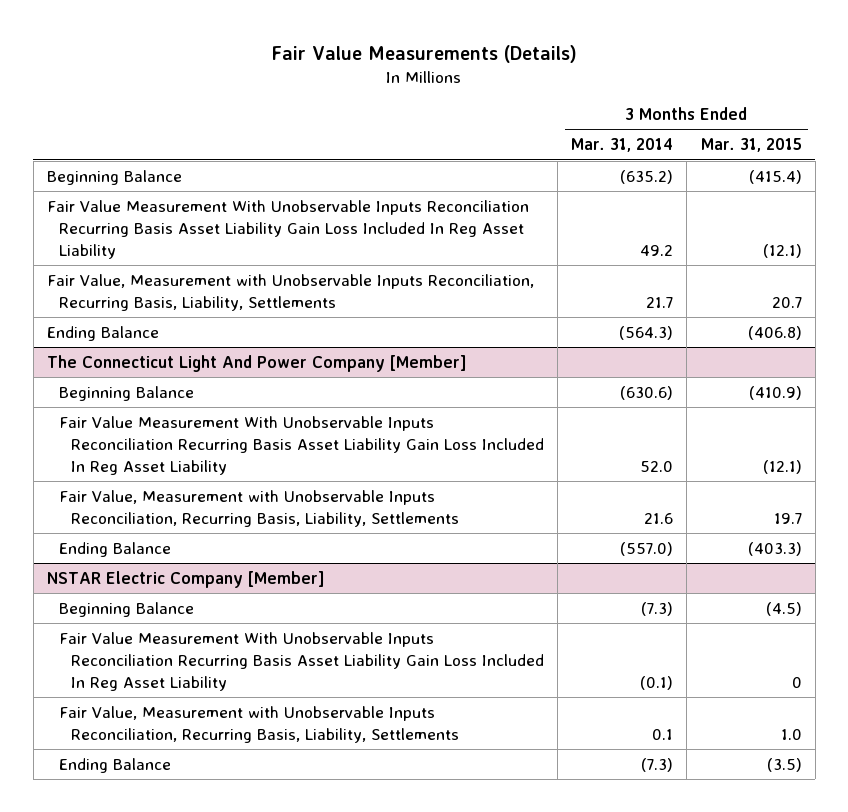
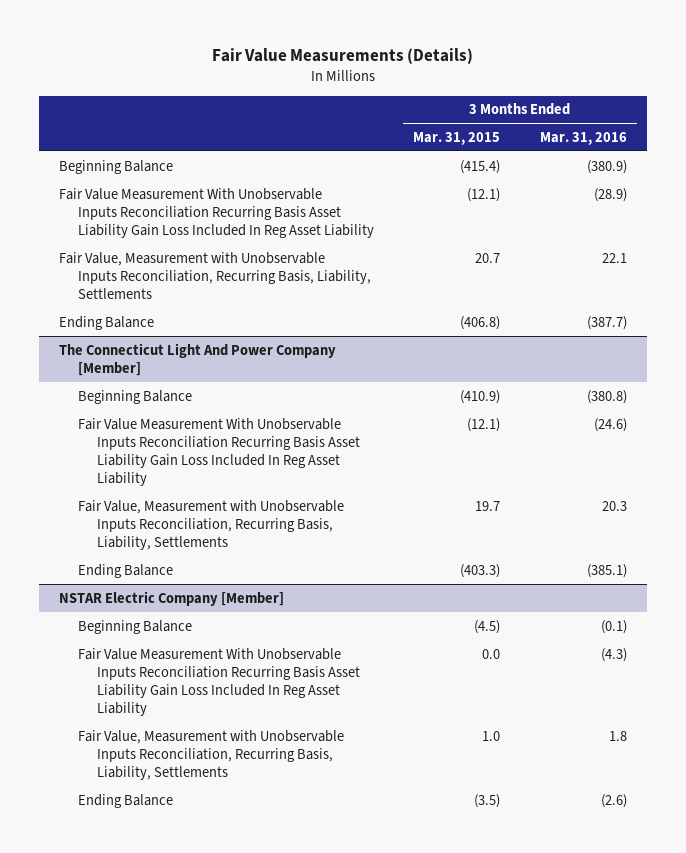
[571,138,674,153] Mar. 31, 2014 -> none
none -> [540,131,628,145] Mar. 31, 2016
[791,676,802,688] 0 -> [482,648,501,659] 0.0

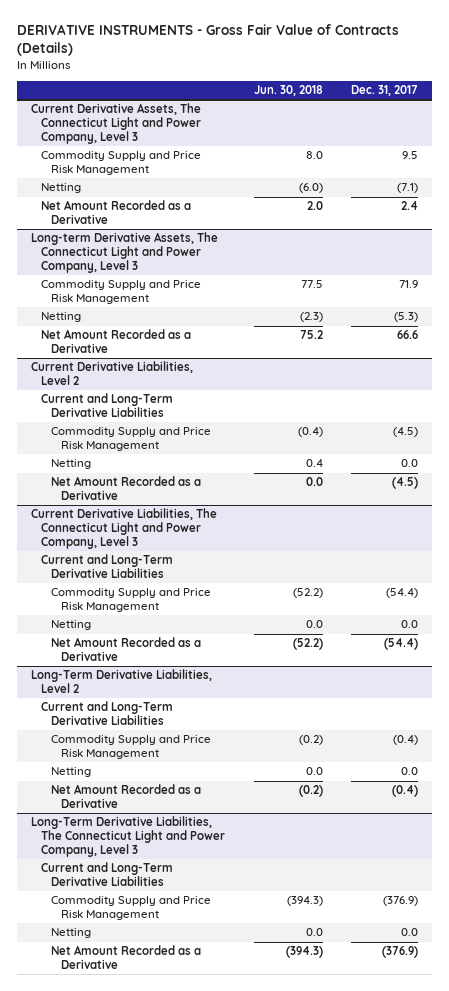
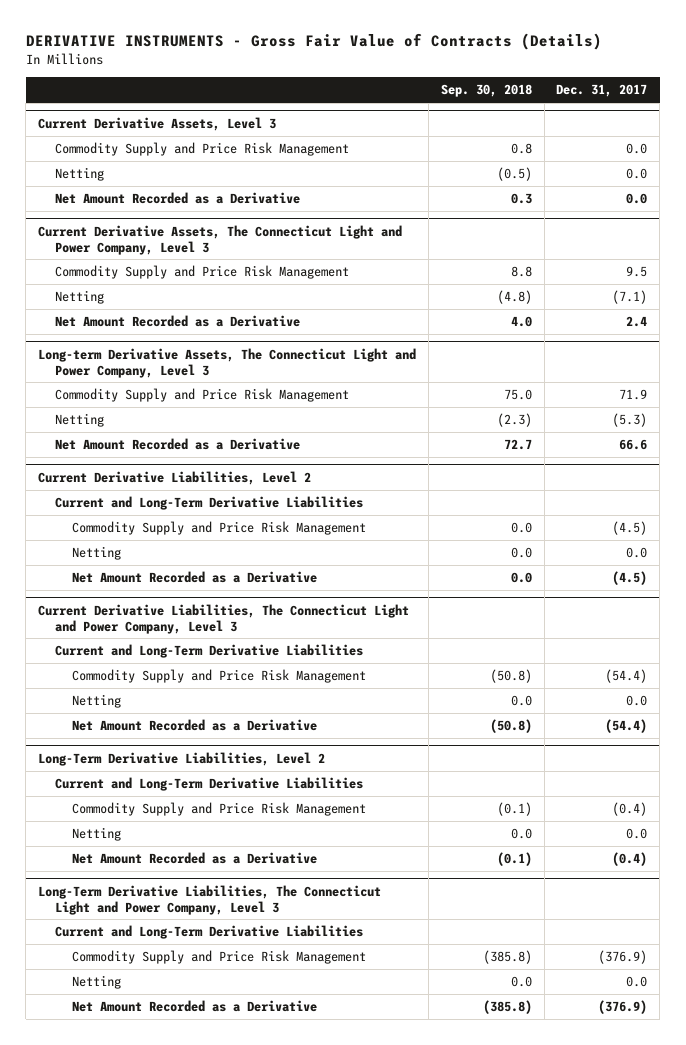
[253,85,323,97] Jun. 30, 2018 -> none
none -> [440,84,532,98] Sep. 30, 2018
none -> [38,116,277,131] Current Derivative Assets, Level 3
none -> [55,141,350,156] Commodity Supply and Price Risk Management
none -> [55,166,105,181] Netting
none -> [55,191,301,204] Net Amount Recorded as a Derivative

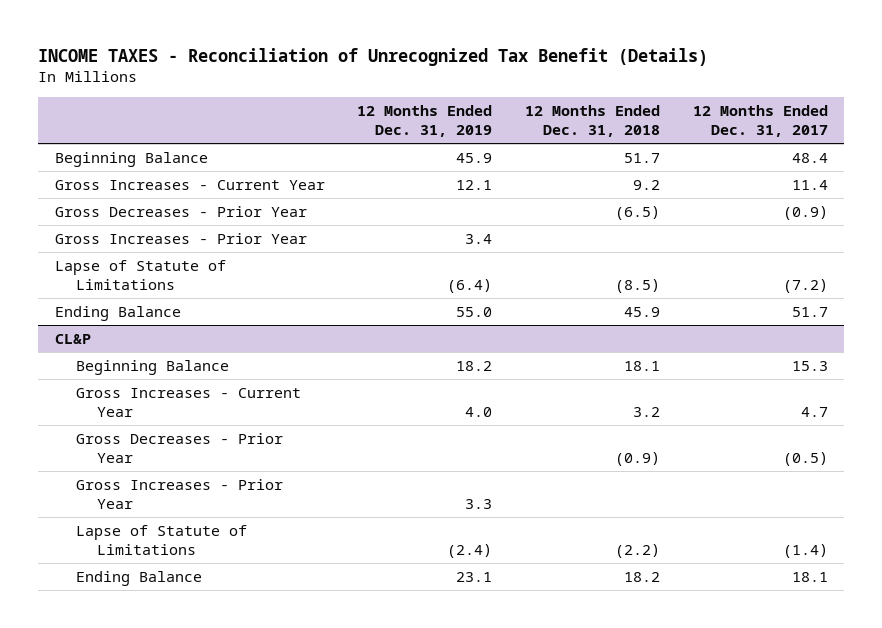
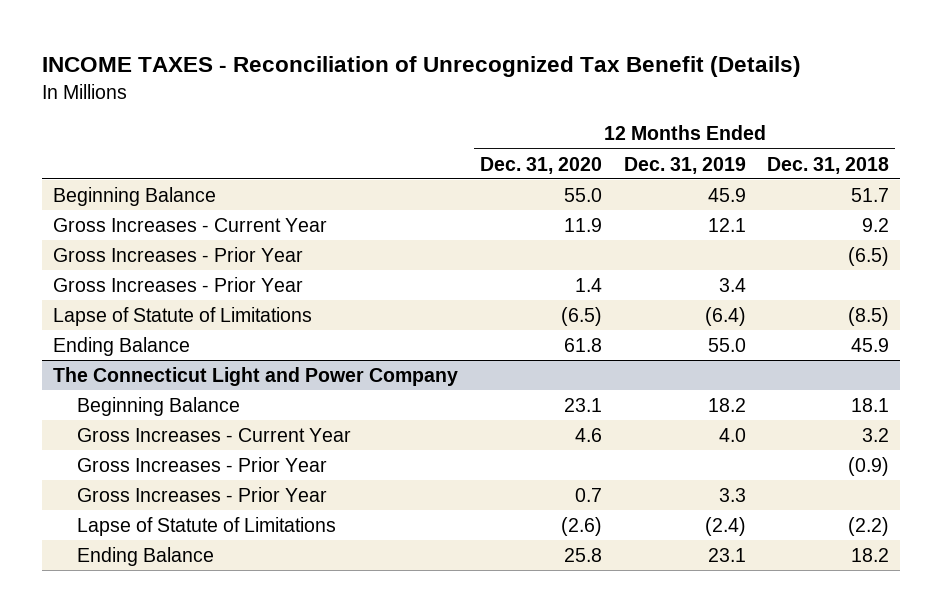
[692,104,828,137] 12 Months Ended Dec. 31, 2017 -> none
none -> [479,156,602,174] Dec. 31, 2020
[54,205,307,217] Gross Decreases - Prior Year -> [52,246,303,262] Gross Increases - Prior Year
[54,333,91,344] CL&P -> [52,366,458,386] The Connecticut Light and Power Company
[75,432,283,464] Gross Decreases - Prior Year -> [76,456,327,472] Gross Increases - Prior Year

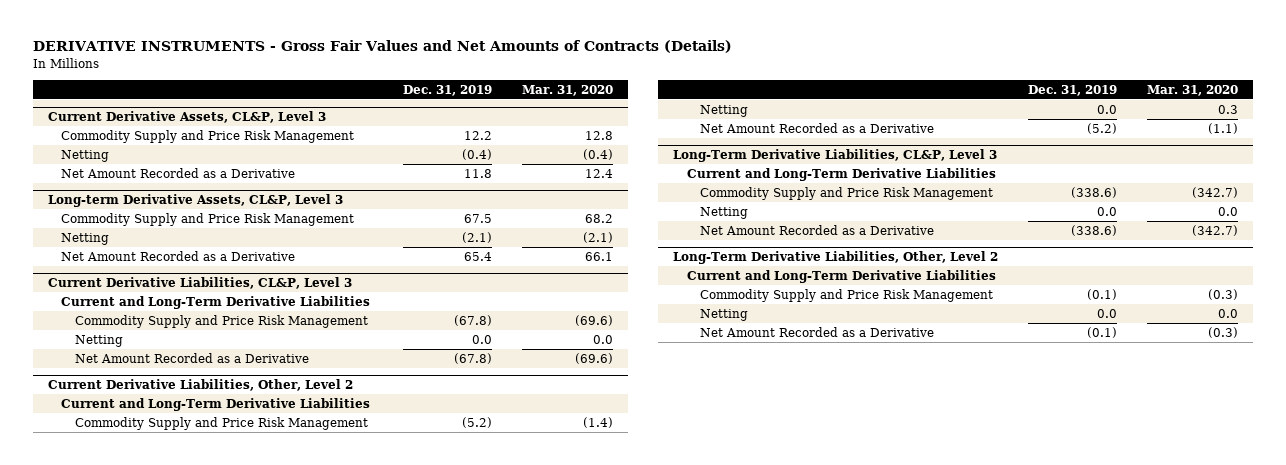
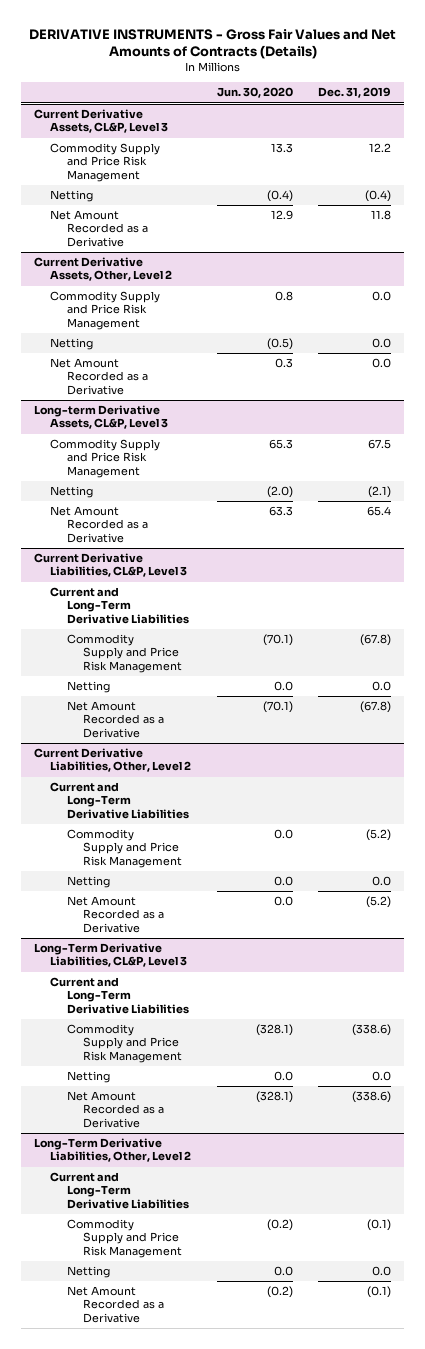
[521,84,613,96] Mar. 31, 2020 -> none
none -> [216,87,293,99] Jun. 30, 2020
none -> [33,257,173,282] Current Derivative Assets, Other, Level 2
none -> [50,291,161,330] Commodity Supply and Price Risk Management
none -> [50,338,94,351] Netting
none -> [50,358,148,395] Net Amount Recorded as a Derivative

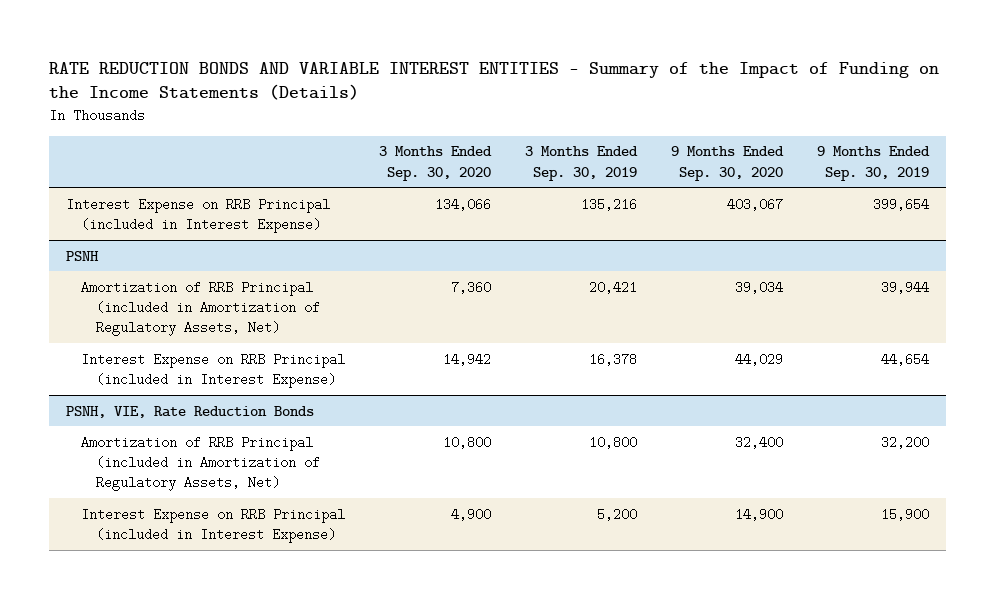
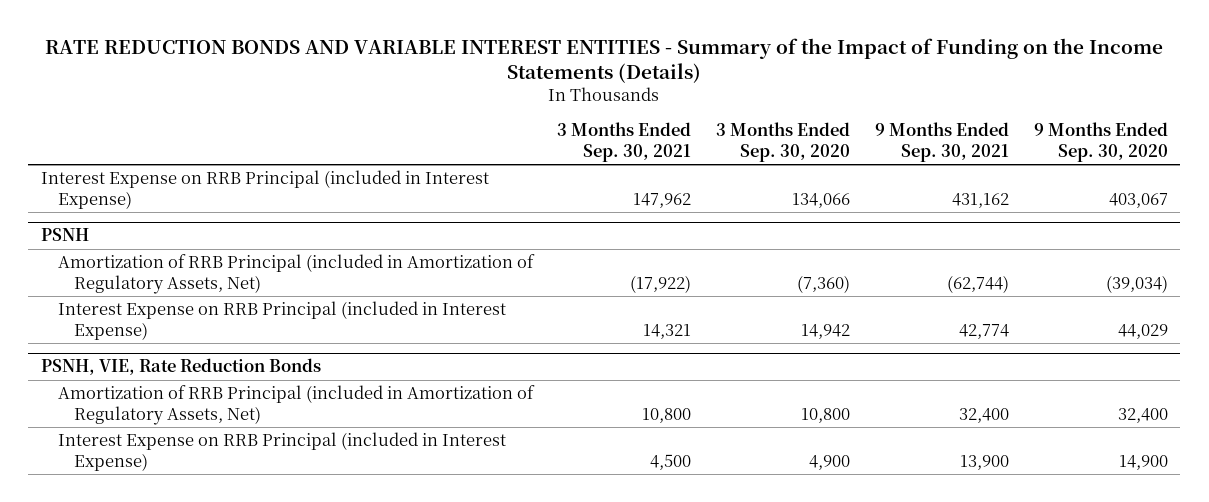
[524,146,638,181] 3 Months Ended Sep. 30, 2019 -> none
[816,146,930,181] 9 Months Ended Sep. 30, 2019 -> none
none -> [557,122,692,163] 3 Months Ended Sep. 30, 2021
none -> [875,122,1010,163] 9 Months Ended Sep. 30, 2021
[450,280,491,294] 7,360 -> [797,274,851,293] (7,360)
[734,280,783,294] 39,034 -> [1106,274,1169,293] (39,034)

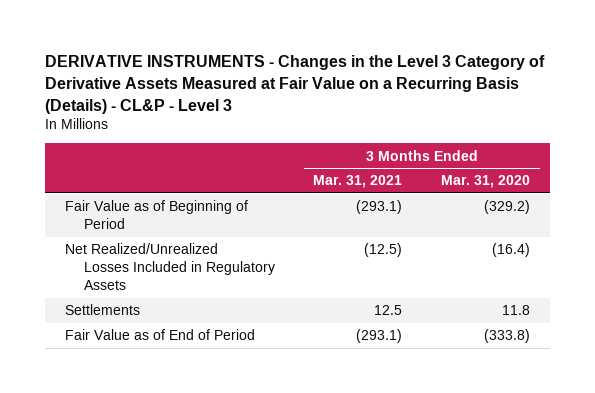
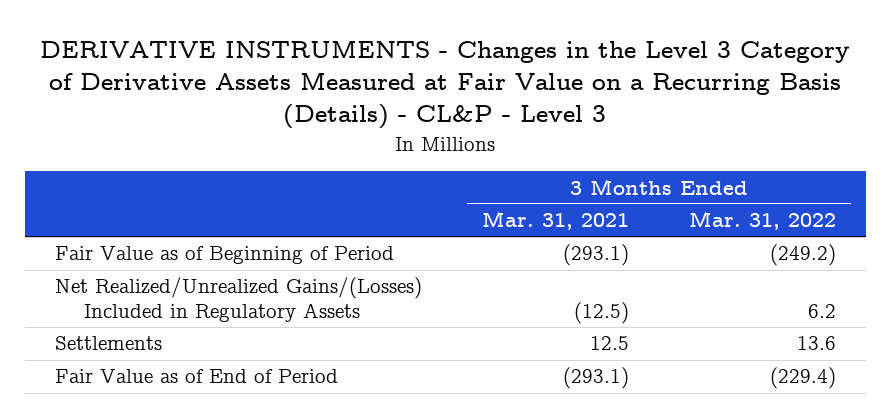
[441,175,531,189] Mar. 31, 2020 -> none
none -> [688,211,836,231] Mar. 31, 2022
[64,243,275,291] Net Realized/Unrealized Losses Included in Regulatory Assets -> [55,277,423,323] Net Realized/Unrealized Gains/(Losses) Included in Regulatory Assets

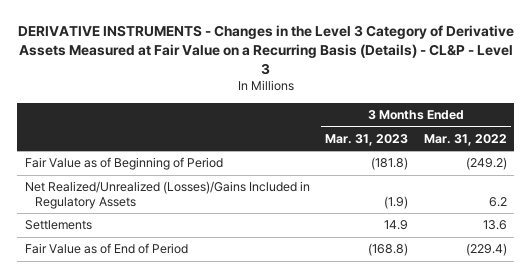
[481,211,629,231] Mar. 31, 2021 -> none
none -> [325,133,409,146] Mar. 31, 2023
[55,277,423,323] Net Realized/Unrealized Gains/(Losses) Included in Regulatory Assets -> [24,181,310,209] Net Realized/Unrealized (Losses)/Gains Included in Regulatory Assets

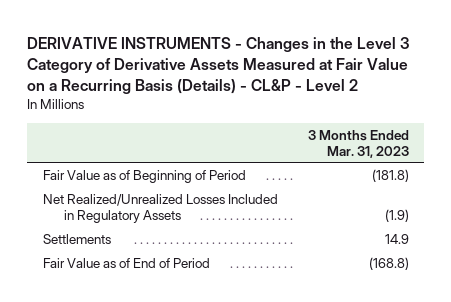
[17,24,514,75] DERIVATIVE INSTRUMENTS - Changes in the Level 3 Category of Derivative Assets Measured at Fair Value on a Recurring Basis (Details) - CL&P - Level 3 -> [27,36,411,94] DERIVATIVE INSTRUMENTS - Changes in the Level 3 Category of Derivative Assets Measured at Fair Value on a Recurring Basis (Details) - CL&P - Level 2
[423,133,507,146] Mar. 31, 2022 -> none
[24,181,310,209] Net Realized/Unrealized (Losses)/Gains Included in Regulatory Assets -> [42,193,278,223] Net Realized/Unrealized Losses Included in Regulatory Assets

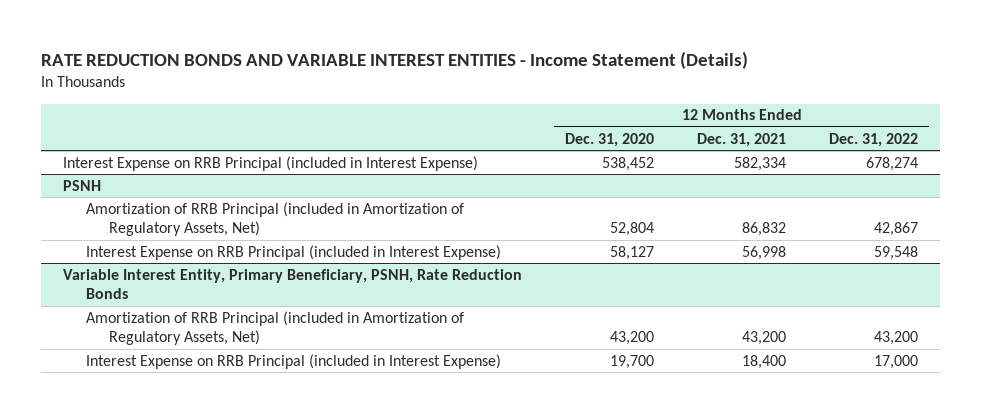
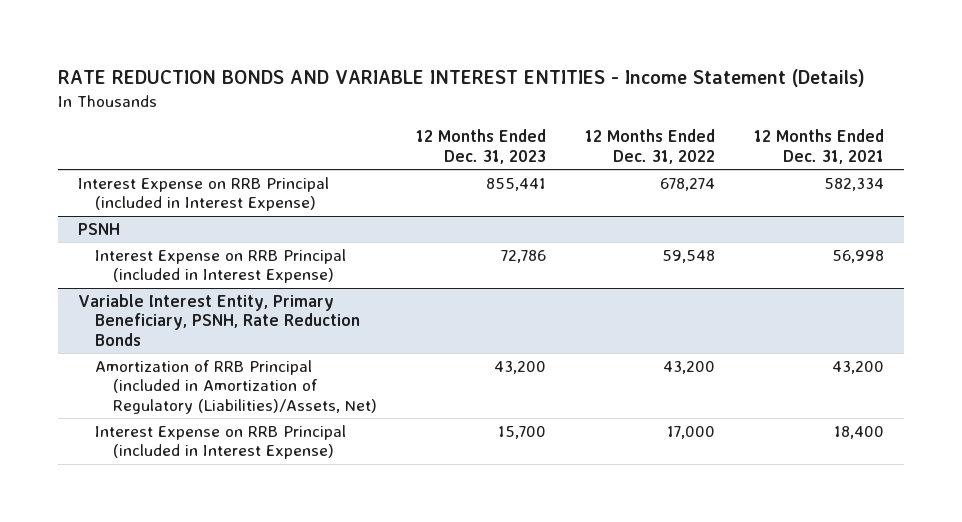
[564,132,654,147] Dec. 31, 2020 -> none
none -> [415,129,546,164] 12 Months Ended Dec. 31, 2023
[85,201,464,237] Amortization of RRB Principal (included in Amortization of Regulatory Assets, Net) -> none
[85,310,464,346] Amortization of RRB Principal (included in Amortization of Regulatory Assets, Net) -> [95,359,377,414] Amortization of RRB Principal (included in Amortization of Regulatory (Liabilities)/Assets, Net)

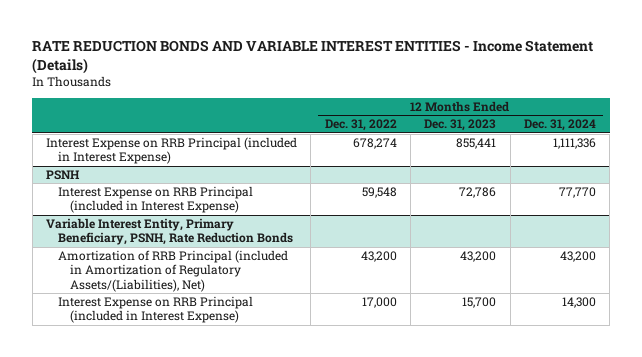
[754,129,885,164] 12 Months Ended Dec. 31, 2021 -> none
none -> [523,119,596,132] Dec. 31, 2024
[95,359,377,414] Amortization of RRB Principal (included in Amortization of Regulatory (Liabilities)/Assets, Net) -> [57,250,288,292] Amortization of RRB Principal (included in Amortization of Regulatory Assets/(Liabilities), Net)

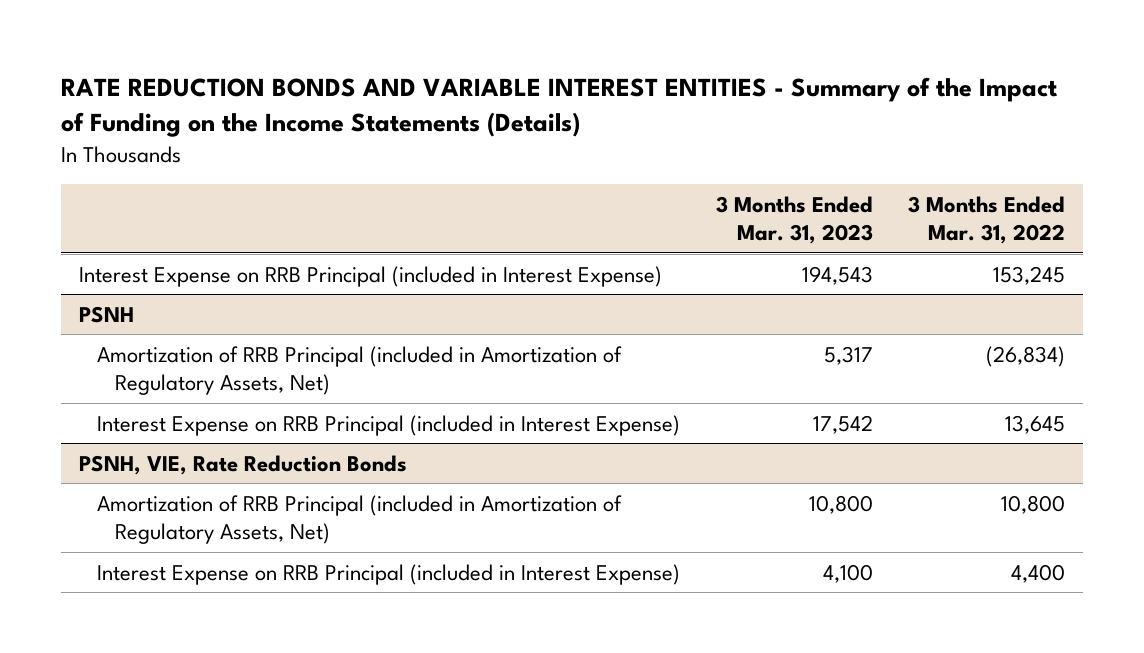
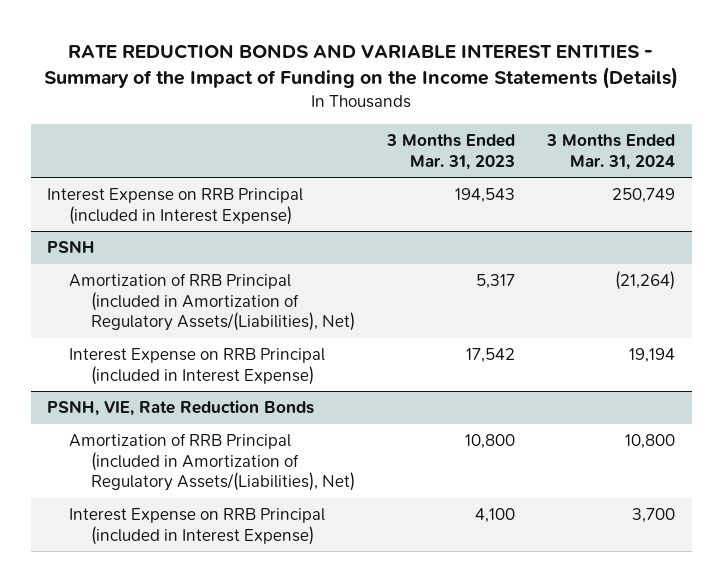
[908,195,1066,245] 3 Months Ended Mar. 31, 2022 -> none
none -> [546,134,676,170] 3 Months Ended Mar. 31, 2024
[97,345,623,395] Amortization of RRB Principal (included in Amortization of Regulatory Assets, Net) -> [69,273,356,331] Amortization of RRB Principal (included in Amortization of Regulatory Assets/(Liabilities), Net)
[97,494,623,544] Amortization of RRB Principal (included in Amortization of Regulatory Assets, Net) -> [69,433,356,491] Amortization of RRB Principal (included in Amortization of Regulatory Assets/(Liabilities), Net)

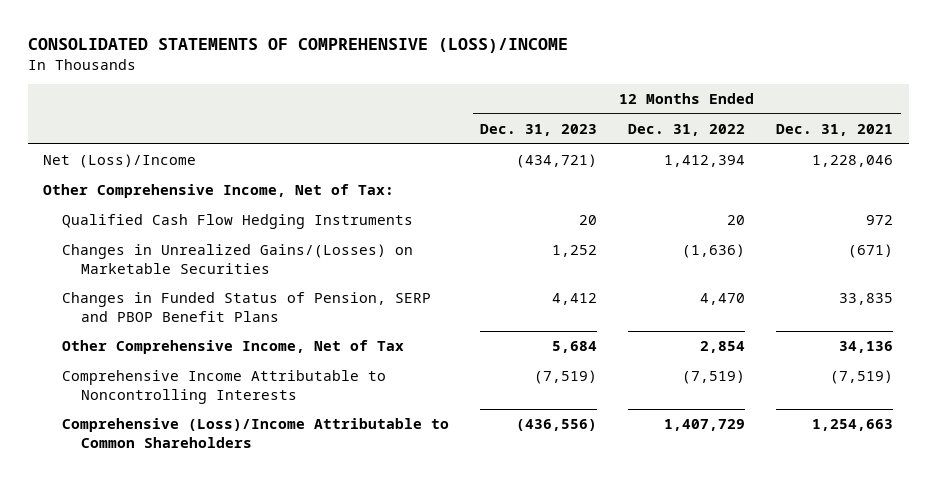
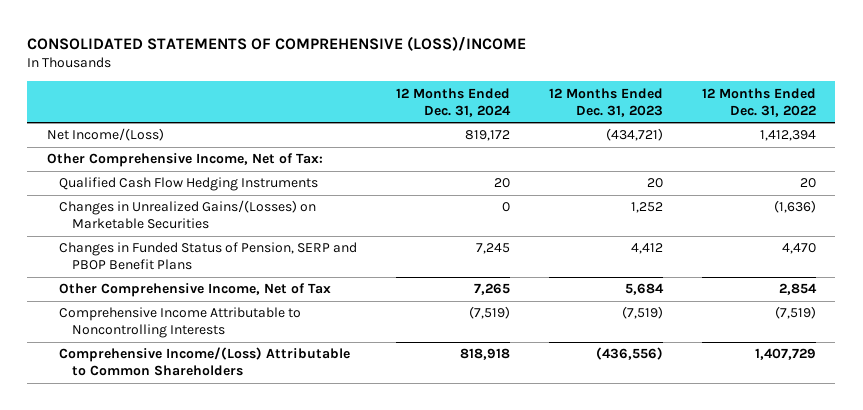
[776,123,894,136] Dec. 31, 2021 -> none
none -> [396,87,512,117] 12 Months Ended Dec. 31, 2024
[43,154,197,169] Net (Loss)/Income -> [46,128,164,142] Net Income/(Loss)
[62,418,450,448] Comprehensive (Loss)/Income Attributable to Common Shareholders -> [59,347,351,377] Comprehensive Income/(Loss) Attributable to Common Shareholders

